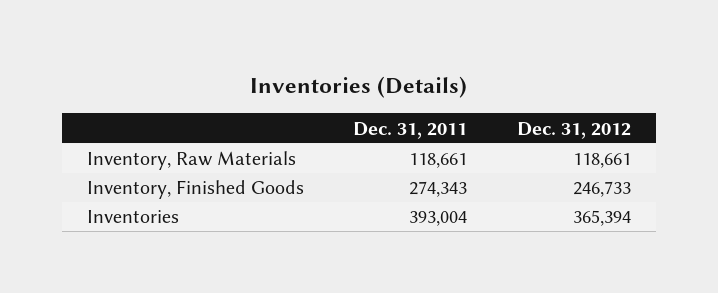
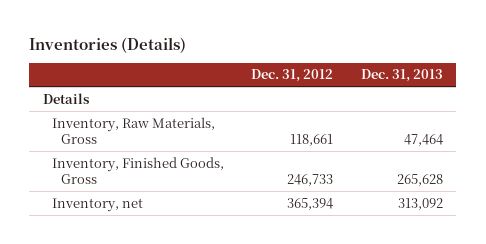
[353,121,468,139] Dec. 31, 2011 -> none
none -> [360,69,443,83] Dec. 31, 2013
none -> [43,92,91,104] Details
[86,151,296,171] Inventory, Raw Materials -> [52,116,216,145] Inventory, Raw Materials, Gross
[86,180,304,200] Inventory, Finished Goods -> [52,156,225,185] Inventory, Finished Goods, Gross
[86,210,179,224] Inventories -> [52,197,144,212] Inventory, net

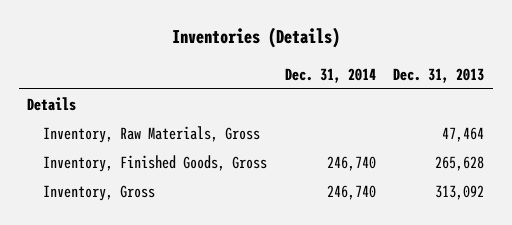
[251,69,334,83] Dec. 31, 2012 -> none
none -> [284,67,376,83] Dec. 31, 2014
[52,197,144,212] Inventory, net -> [43,185,156,202] Inventory, Gross

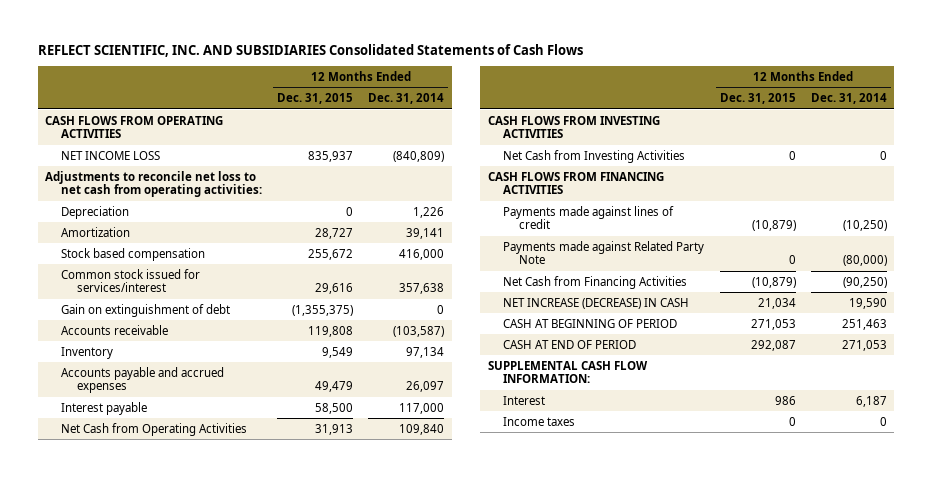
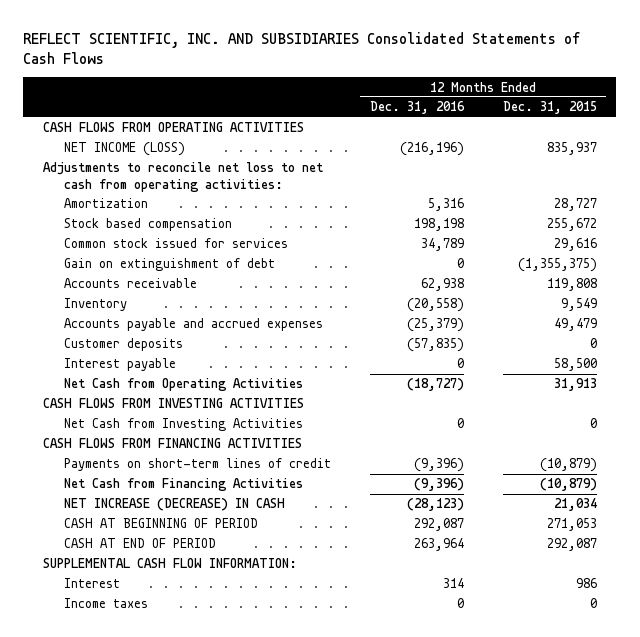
[368,93,445,105] Dec. 31, 2014 -> none
none -> [369,101,465,115] Dec. 31, 2016
[60,150,160,160] NET INCOME LOSS -> [63,142,185,157] NET INCOME (LOSS)
[60,205,129,219] Depreciation -> none
[60,268,200,293] Common stock issued for services/interest -> [63,238,288,249] Common stock issued for services
none -> [63,338,183,352] Customer deposits
[503,240,705,265] Payments made against Related Party Note -> none
[503,205,675,230] Payments made against lines of credit -> [63,458,331,472] Payments on short-term lines of credit

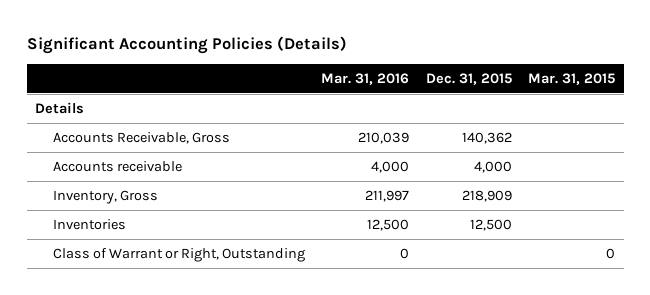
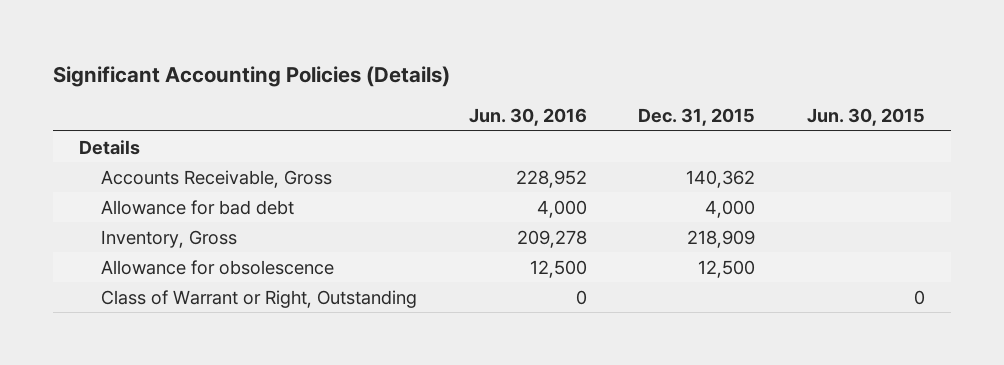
[321,72,410,85] Mar. 31, 2016 -> none
[528,72,616,85] Mar. 31, 2015 -> none
none -> [468,107,587,126] Jun. 30, 2016
none -> [807,107,926,126] Jun. 30, 2015
[52,161,182,173] Accounts receivable -> [100,199,294,215] Allowance for bad debt
[52,219,126,231] Inventories -> [100,259,334,275] Allowance for obsolescence

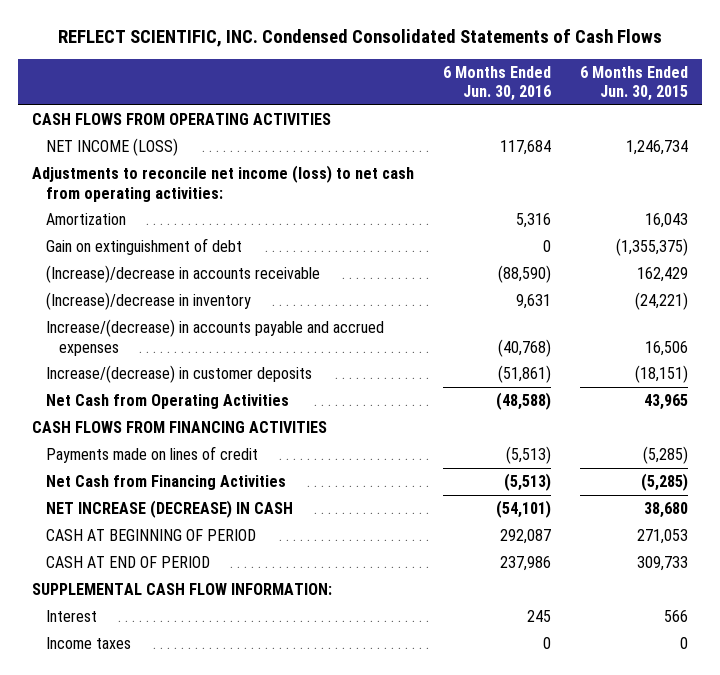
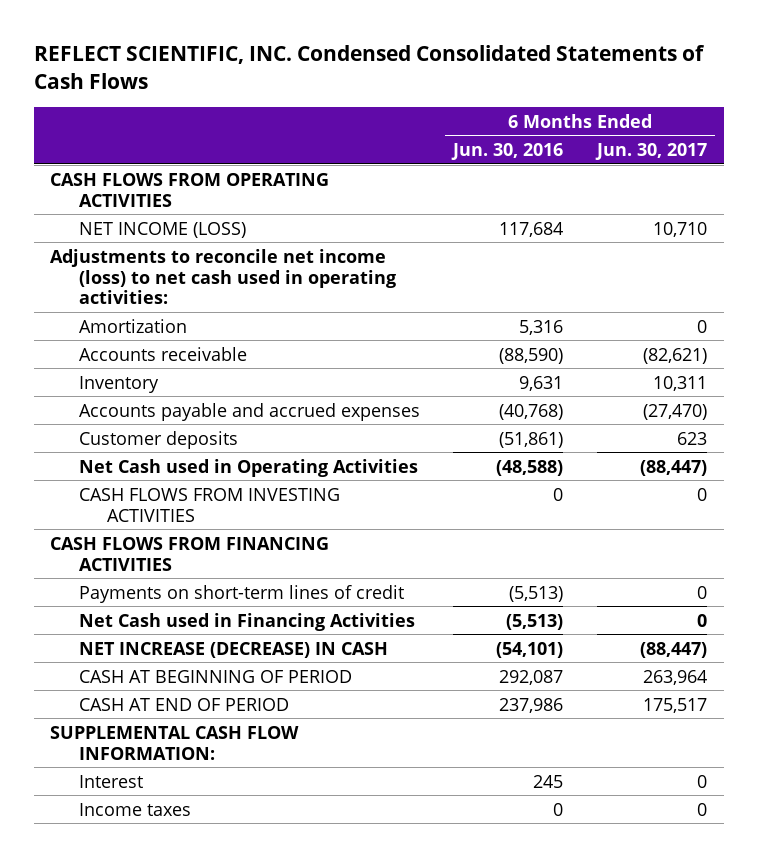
[579,65,688,102] 6 Months Ended Jun. 30, 2015 -> none
none -> [594,143,707,161] Jun. 30, 2017
[32,165,415,202] Adjustments to reconcile net income (loss) to net cash from operating activities: -> [50,248,396,305] Adjustments to reconcile net income (loss) to net cash used in operating activities:
[45,238,242,256] Gain on extinguishment of debt -> none
[45,265,320,284] (Increase)/decrease in accounts receivable -> [78,346,247,361] Accounts receivable
[45,292,251,311] (Increase)/decrease in inventory -> [78,375,159,393] Inventory
[45,319,384,356] Increase/(decrease) in accounts payable and accrued expenses -> [78,402,420,421] Accounts payable and accrued expenses
[45,365,312,384] Increase/(decrease) in customer deposits -> [78,430,238,449] Customer deposits
[45,394,289,410] Net Cash from Operating Activities -> [78,458,418,477] Net Cash used in Operating Activities
none -> [78,487,340,522] CASH FLOWS FROM INVESTING ACTIVITIES
[45,446,258,464] Payments made on lines of credit -> [78,584,404,603] Payments on short-term lines of credit
[45,475,286,491] Net Cash from Financing Activities -> [78,612,415,631] Net Cash used in Financing Activities

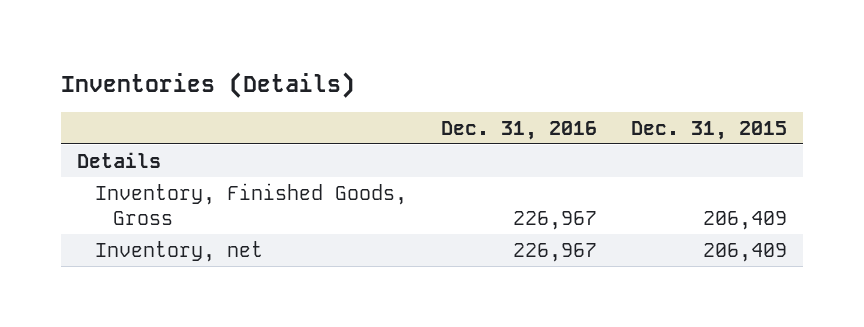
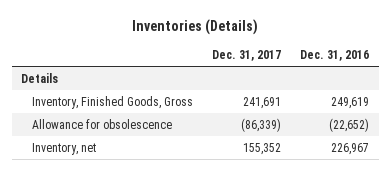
[630,120,787,140] Dec. 31, 2015 -> none
none -> [212,49,282,61] Dec. 31, 2017
[512,210,597,230] 226,967 -> [331,97,370,110] 249,619
none -> [32,119,173,130] Allowance for obsolescence

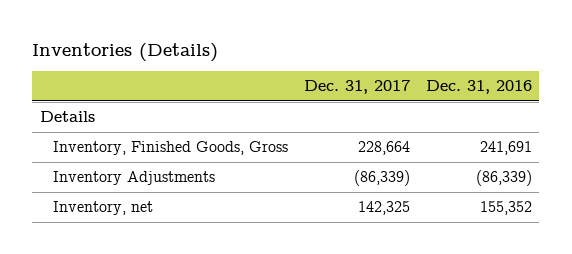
[32,119,173,130] Allowance for obsolescence -> none
[243,97,282,110] 241,691 -> [357,141,410,156] 228,664
[331,97,370,110] 249,619 -> [479,141,532,156] 241,691
none -> [53,171,216,186] Inventory Adjustments
[243,143,282,156] 155,352 -> [357,201,410,216] 142,325
[331,143,370,156] 226,967 -> [479,201,532,216] 155,352

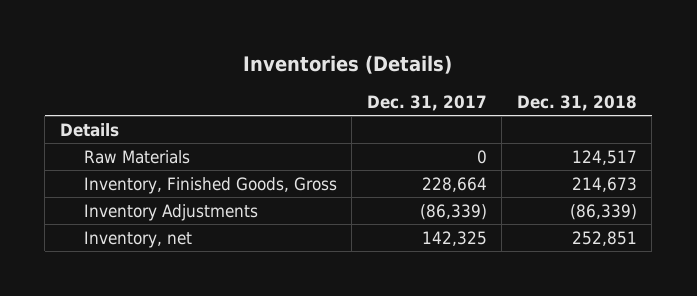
[425,80,532,95] Dec. 31, 2016 -> none
none -> [516,95,637,112] Dec. 31, 2018
none -> [83,149,190,164] Raw Materials

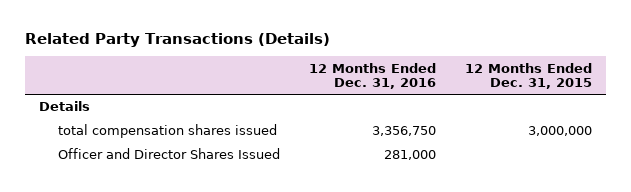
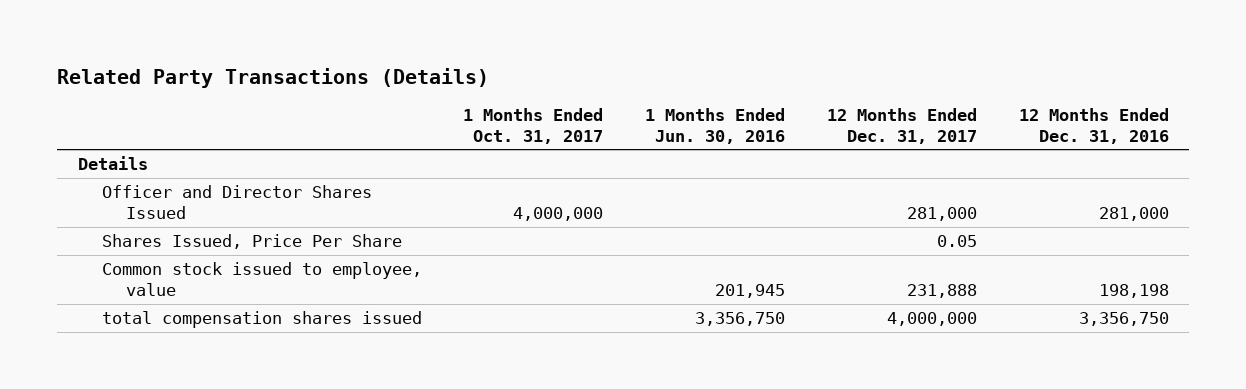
[464,62,592,89] 12 Months Ended Dec. 31, 2015 -> none
none -> [463,107,604,144] 1 Months Ended Oct. 31, 2017
none -> [645,107,786,144] 1 Months Ended Jun. 30, 2016
none -> [826,107,977,144] 12 Months Ended Dec. 31, 2017
none -> [101,234,402,250] Shares Issued, Price Per Share
none -> [101,262,422,297] Common stock issued to employee, value
[58,124,278,139] total compensation shares issued -> [101,311,422,329] total compensation shares issued

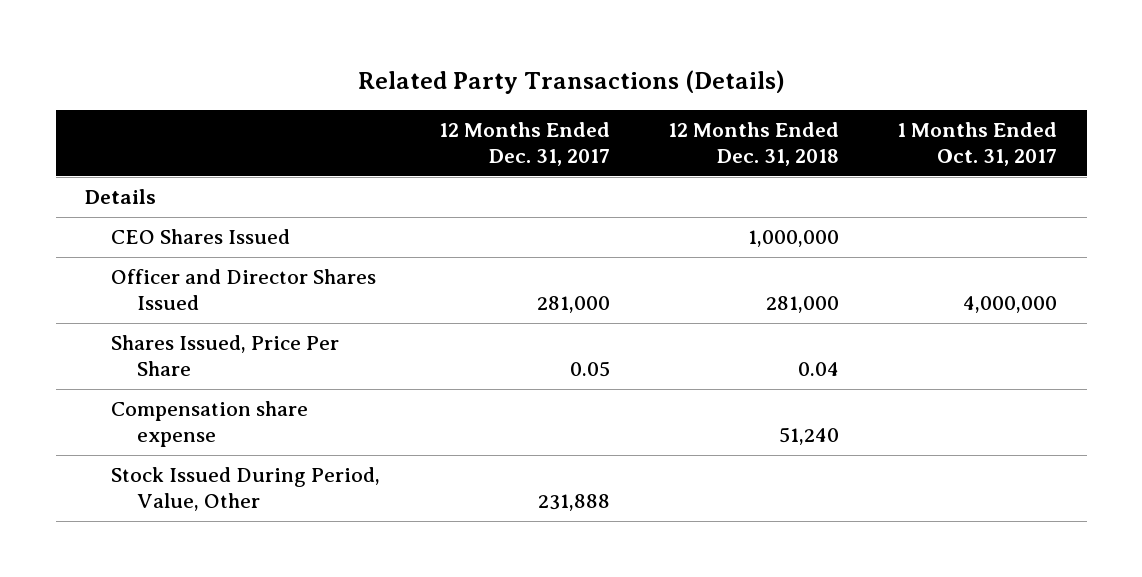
[645,107,786,144] 1 Months Ended Jun. 30, 2016 -> none
[1018,107,1169,144] 12 Months Ended Dec. 31, 2016 -> none
none -> [667,122,839,167] 12 Months Ended Dec. 31, 2018
none -> [111,229,291,245] CEO Shares Issued
[101,311,422,329] total compensation shares issued -> none
none -> [111,401,309,448] Compensation share expense
[101,262,422,297] Common stock issued to employee, value -> [111,467,381,512] Stock Issued During Period, Value, Other

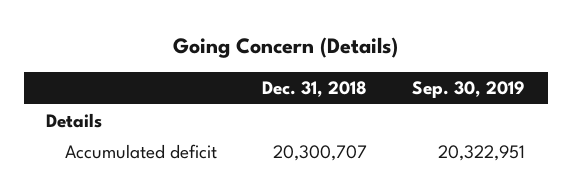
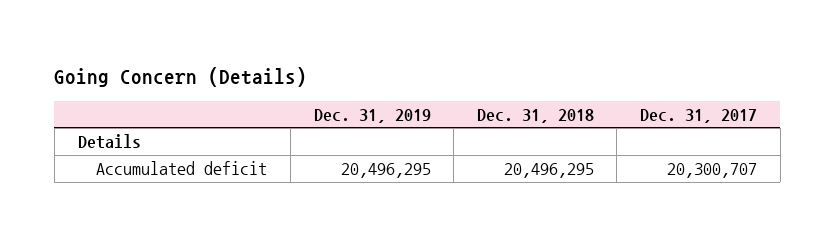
[412,81,526,99] Sep. 30, 2019 -> none
none -> [313,108,431,123] Dec. 31, 2019
none -> [639,108,757,123] Dec. 31, 2017
[272,144,367,161] 20,300,707 -> [503,163,594,179] 20,496,295

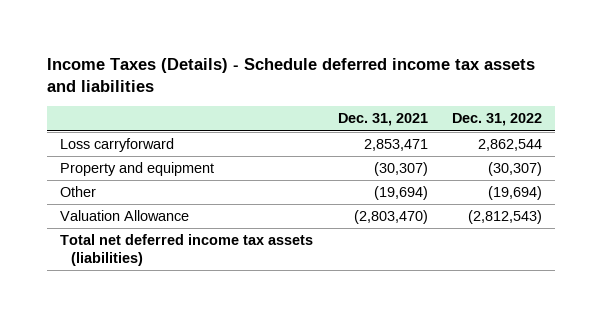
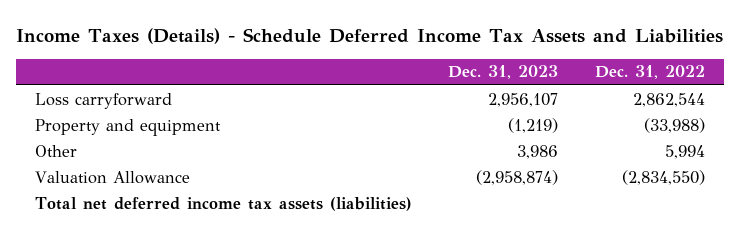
[47,57,536,92] Income Taxes (Details) - Schedule deferred income tax assets and liabilities -> [16,28,724,45] Income Taxes (Details) - Schedule Deferred Income Tax Assets and Liabilities
[337,113,428,127] Dec. 31, 2021 -> none
none -> [448,65,559,80] Dec. 31, 2023
[488,162,543,177] (30,307) -> [644,117,706,133] (33,988)
[488,186,543,201] (19,694) -> [665,144,706,159] 5,994
[468,210,543,225] (2,812,543) -> [622,169,706,185] (2,834,550)

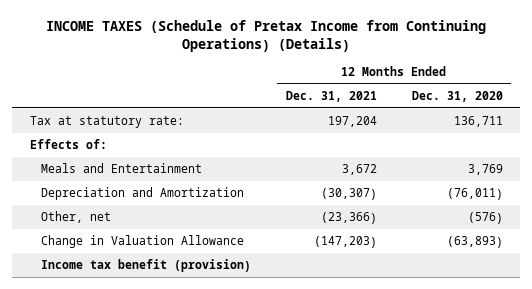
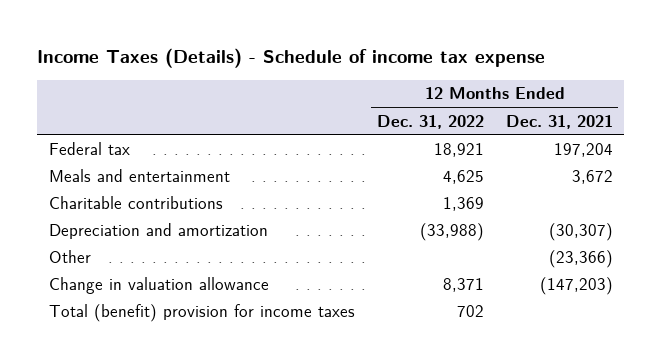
[46,19,487,52] INCOME TAXES (Schedule of Pretax Income from Continuing Operations) (Details) -> [37,48,546,69] Income Taxes (Details) - Schedule of income tax expense
[411,90,503,102] Dec. 31, 2020 -> none
none -> [376,114,484,129] Dec. 31, 2022
[29,139,107,150] Effects of: -> none
[29,116,184,129] Tax at statutory rate: -> [48,141,130,155] Federal tax
[40,163,202,174] Meals and Entertainment -> [48,168,230,182] Meals and entertainment
none -> [48,195,223,209] Charitable contributions
[40,187,244,201] Depreciation and Amortization -> [48,222,268,239] Depreciation and amortization
[40,211,111,224] Other, net -> [48,249,91,263] Other
[40,235,244,249] Change in Valuation Allowance -> [48,276,269,294] Change in valuation allowance
[40,259,251,273] Income tax benefit (provision) -> [48,303,355,322] Total (benefit) provision for income taxes

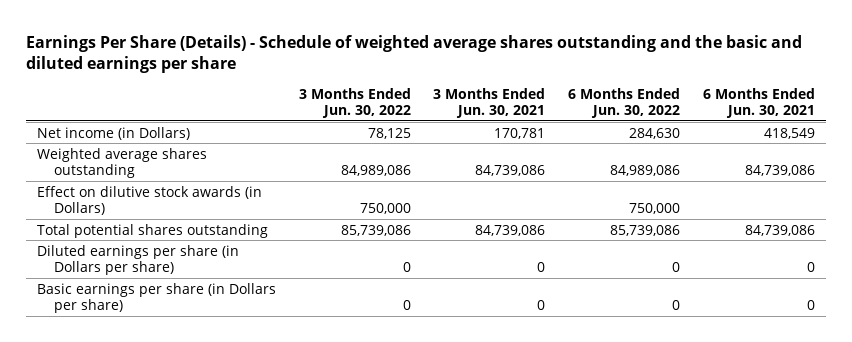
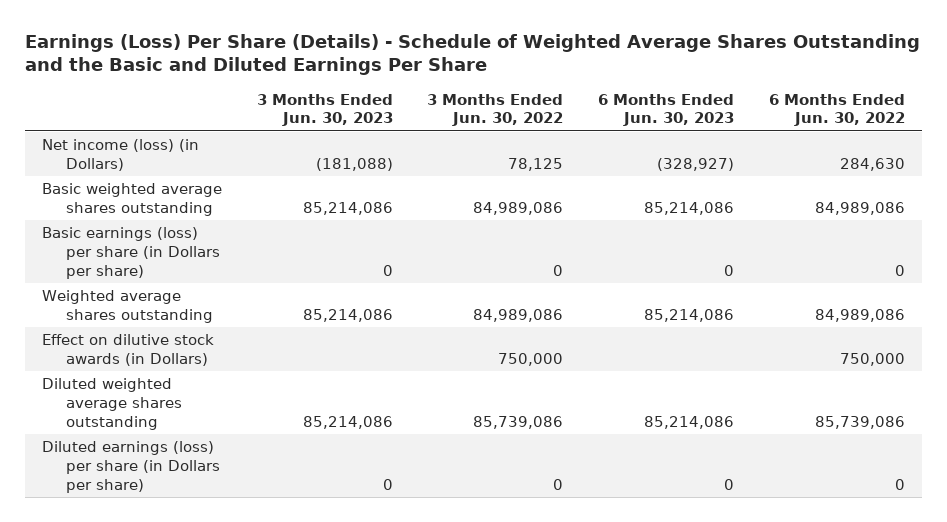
[25,34,802,74] Earnings Per Share (Details) - Schedule of weighted average shares outstanding and the basic and diluted earnings per share -> [24,33,920,76] Earnings (Loss) Per Share (Details) - Schedule of Weighted Average Shares Outstanding and the Basic and Diluted Earnings Per Share
[433,87,546,119] 3 Months Ended Jun. 30, 2021 -> none
[702,87,815,119] 6 Months Ended Jun. 30, 2021 -> none
none -> [256,93,393,127] 3 Months Ended Jun. 30, 2023
none -> [598,93,735,127] 6 Months Ended Jun. 30, 2023
[37,126,191,140] Net income (in Dollars) -> [41,139,199,172] Net income (loss) (in Dollars)
none -> [41,183,222,217] Basic weighted average shares outstanding
none -> [41,227,220,279] Basic earnings (loss) per share (in Dollars per share)
[37,282,277,313] Basic earnings per share (in Dollars per share) -> none
[37,223,269,238] Total potential shares outstanding -> [41,378,182,430] Diluted weighted average shares outstanding
[37,244,240,275] Diluted earnings per share (in Dollars per share) -> [41,441,220,493] Diluted earnings (loss) per share (in Dollars per share)

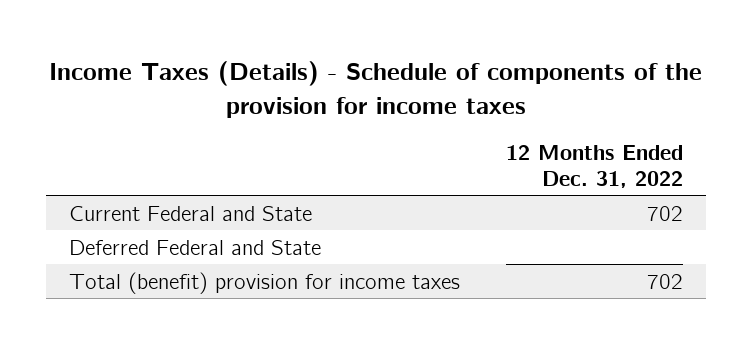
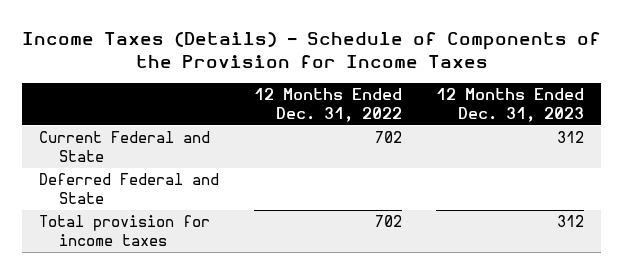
[49,61,703,118] Income Taxes (Details) - Schedule of components of the provision for income taxes -> [21,31,601,68] Income Taxes (Details) - Schedule of Components of the Provision for Income Taxes
none -> [436,87,585,122] 12 Months Ended Dec. 31, 2023
[69,271,461,294] Total (benefit) provision for income taxes -> [39,215,211,247] Total provision for income taxes

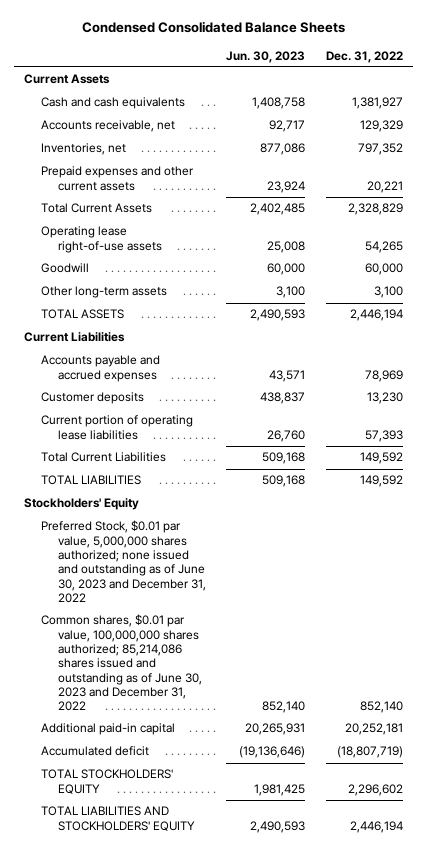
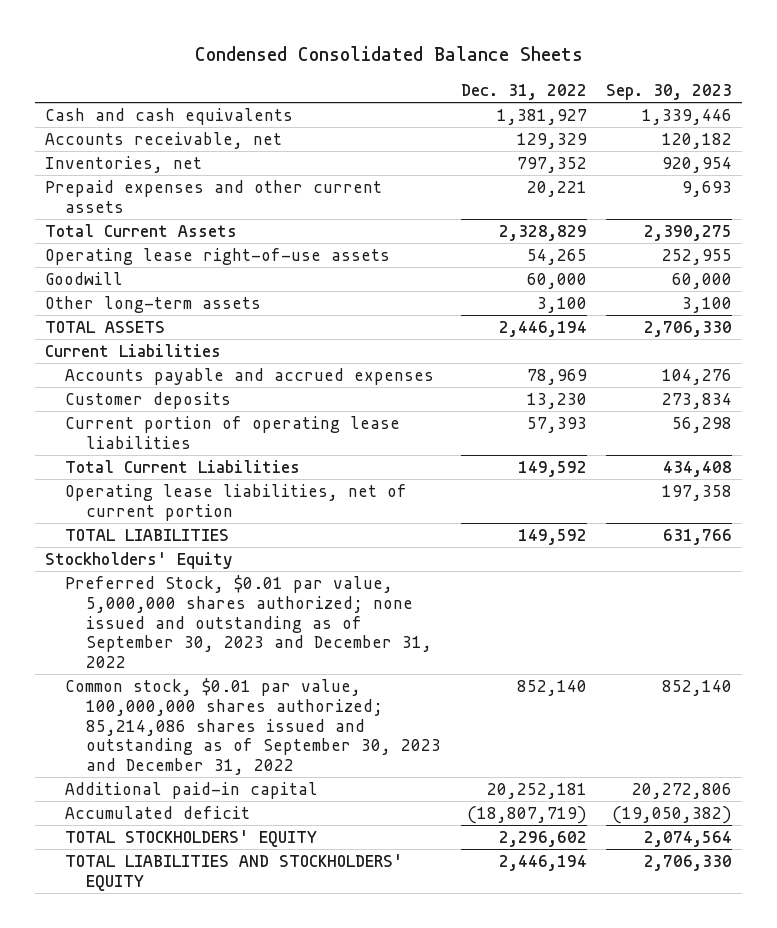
[226,50,306,63] Jun. 30, 2023 -> none
none -> [606,84,733,101] Sep. 30, 2023
[24,74,111,85] Current Assets -> none
none -> [65,484,408,521] Operating lease liabilities, net of current portion
[40,520,206,603] Preferred Stock, $0.01 par value, 5,000,000 shares authorized; none issued and outstanding as of June 30, 2023 and December 31, 2022 -> [65,575,432,669] Preferred Stock, $0.01 par value, 5,000,000 shares authorized; none issued and outstanding as of September 30, 2023 and December 31, 2022
[40,614,202,712] Common shares, $0.01 par value, 100,000,000 shares authorized; 85,214,086 shares issued and outstanding as of June 30, 2023 and December 31, 2022 -> [65,678,441,776] Common stock, $0.01 par value, 100,000,000 shares authorized; 85,214,086 shares issued and outstanding as of September 30, 2023 and December 31, 2022

